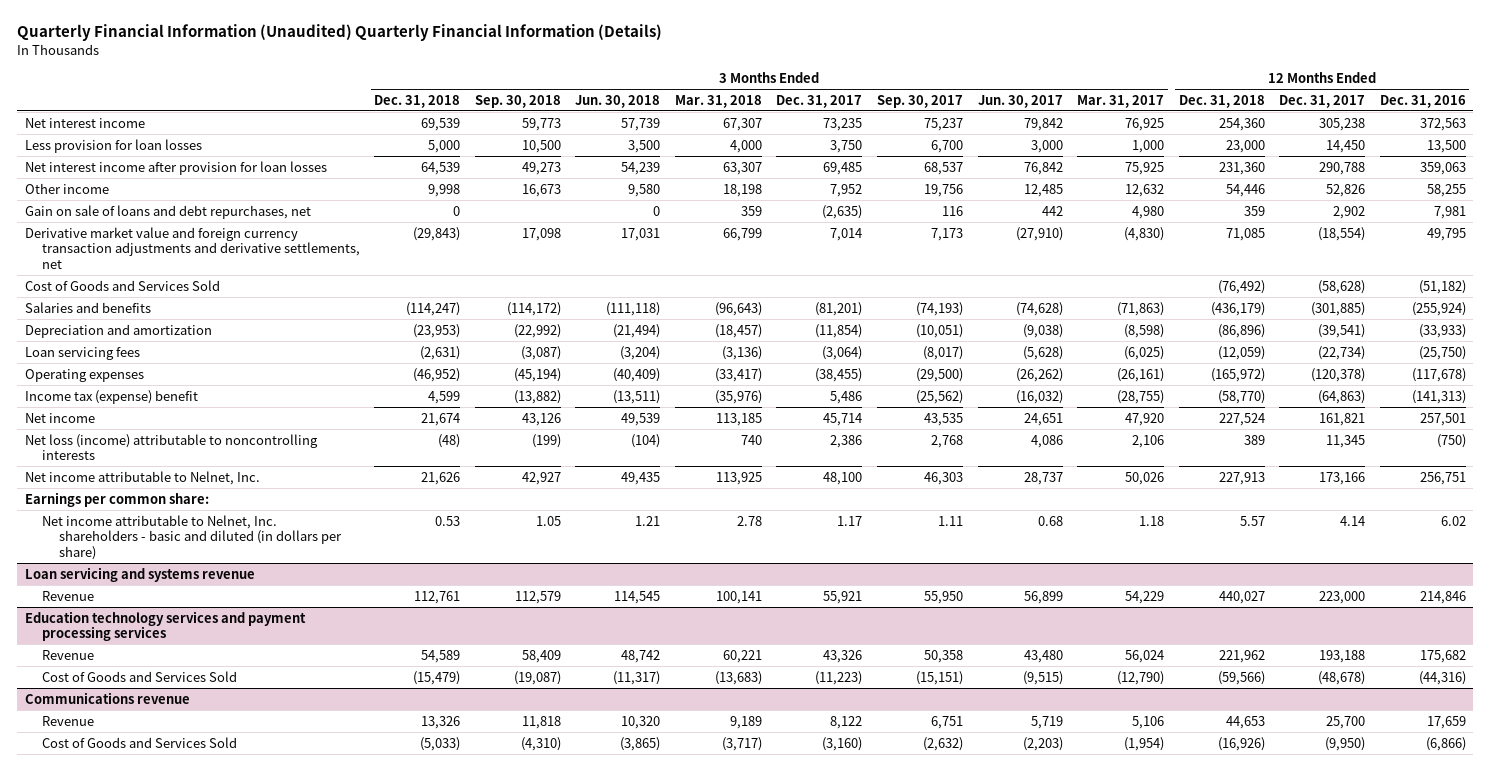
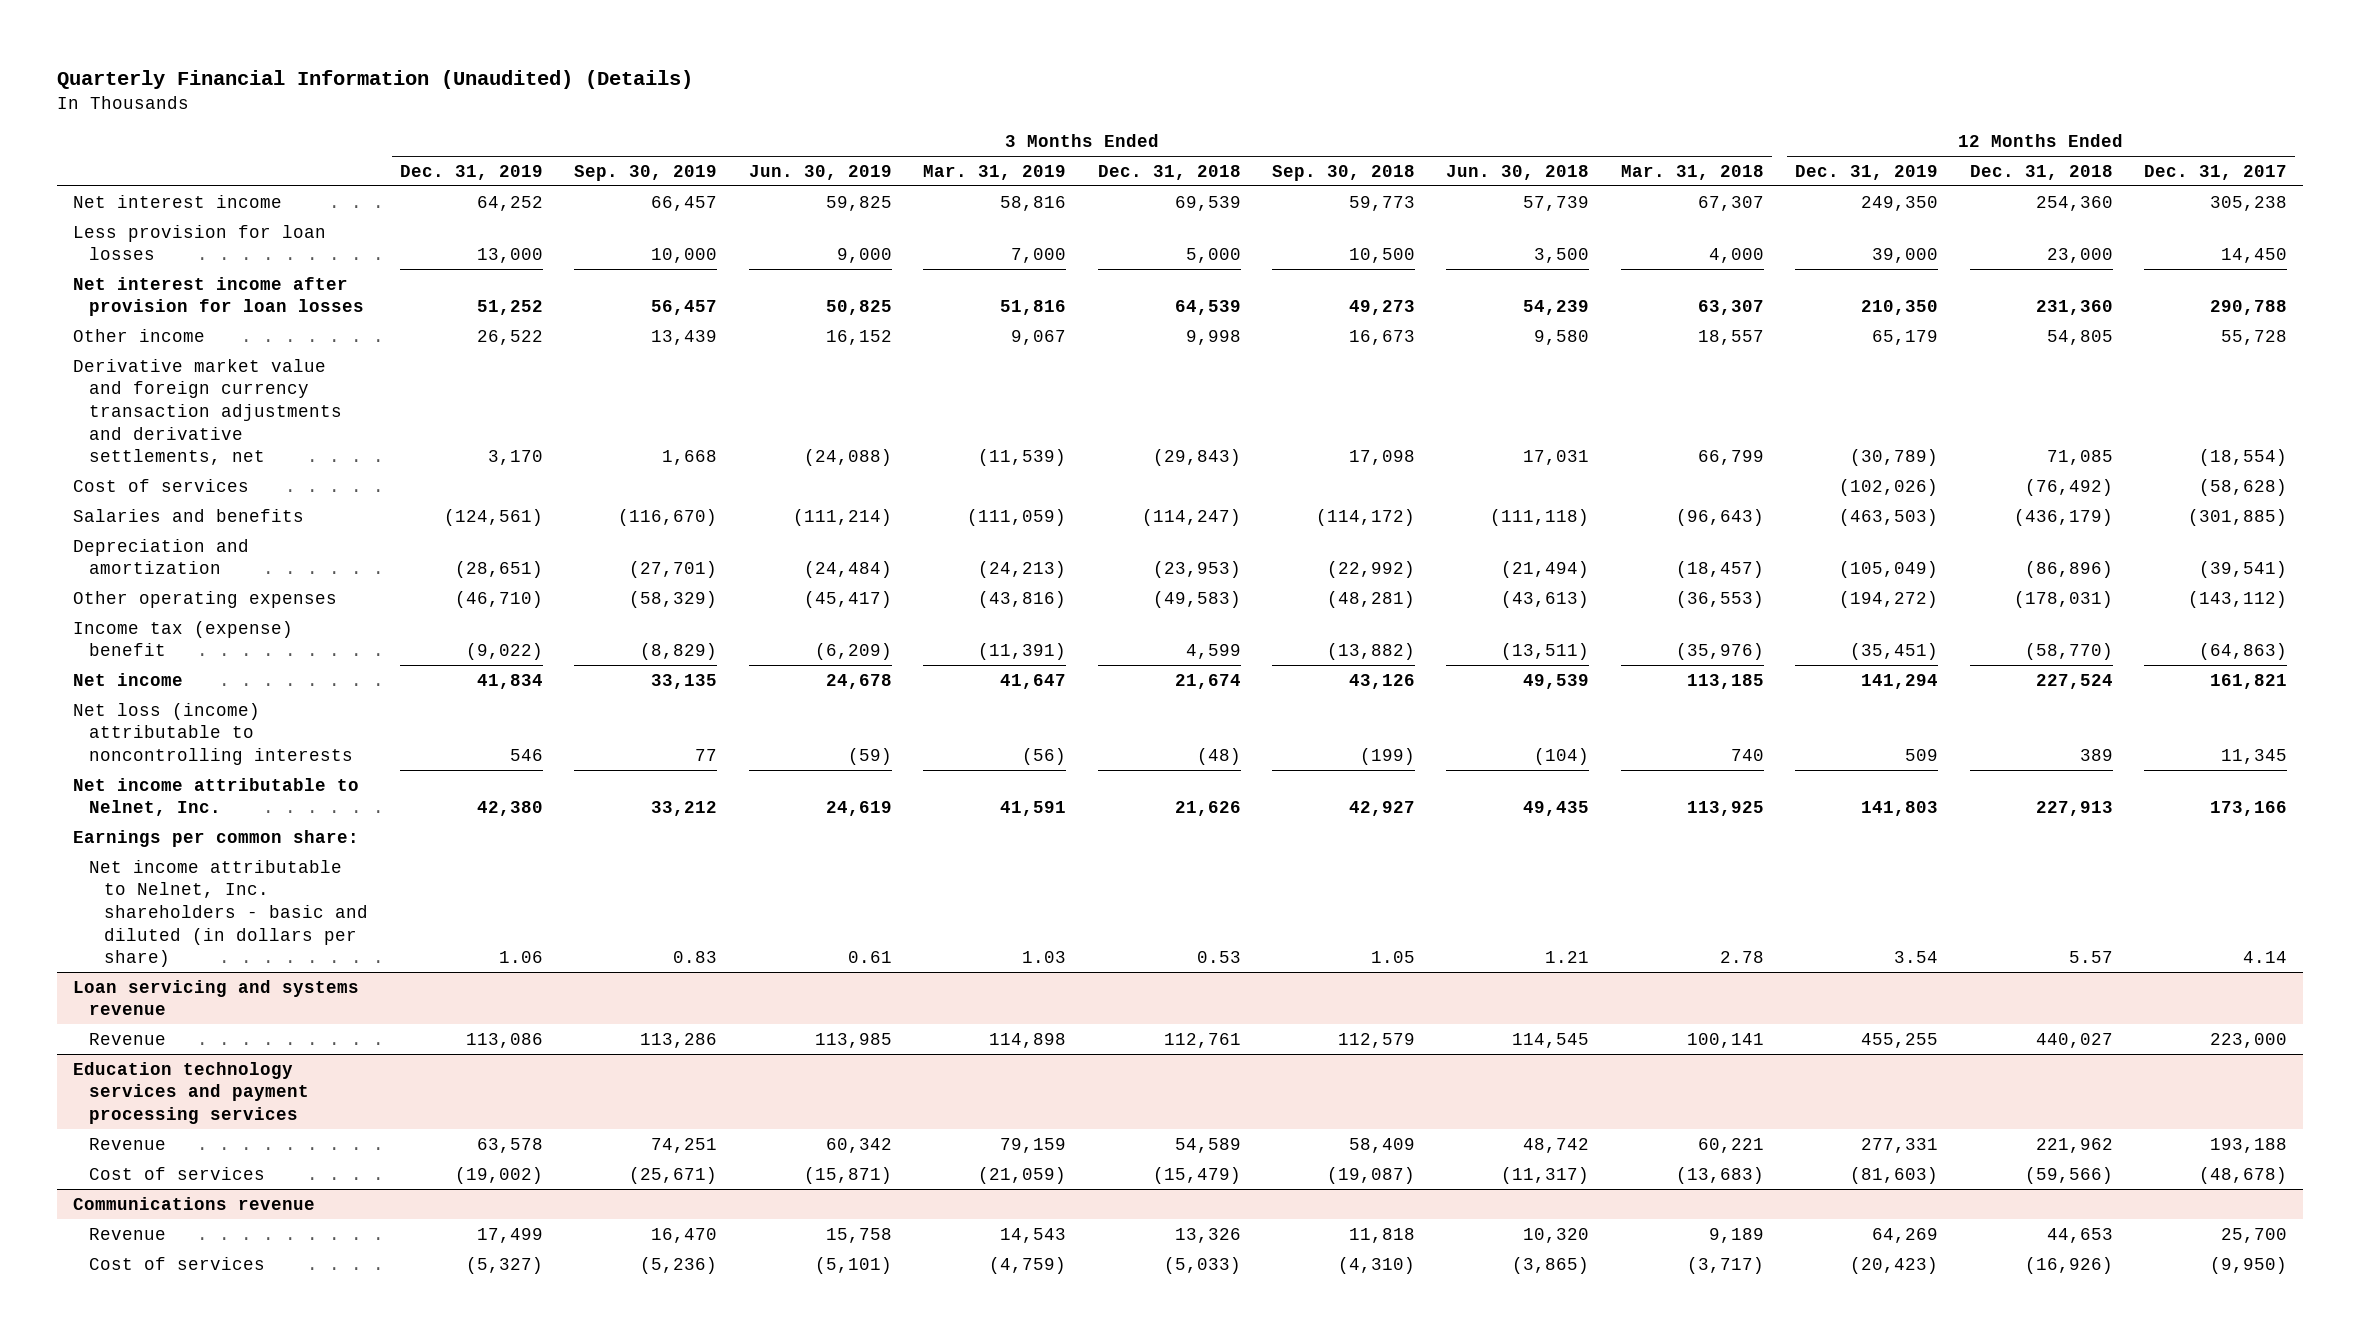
[17,24,663,42] Quarterly Financial Information (Unaudited) Quarterly Financial Information (Details) -> [57,69,694,89] Quarterly Financial Information (Unaudited) (Details)
[776,94,863,108] Dec. 31, 2017 -> none
[877,94,964,108] Sep. 30, 2017 -> none
[977,94,1063,108] Jun. 30, 2017 -> none
[1077,94,1165,108] Mar. 31, 2017 -> none
[1379,94,1466,108] Dec. 31, 2016 -> none
none -> [399,164,543,180] Dec. 31, 2019
none -> [574,164,718,181] Sep. 30, 2019
none -> [748,164,892,180] Jun. 30, 2019
none -> [923,164,1067,180] Mar. 31, 2019
none -> [1795,164,1939,180] Dec. 31, 2019
[24,204,311,219] Gain on sale of loans and debt repurchases, net -> none
[722,183,762,197] 18,198 -> [1697,329,1764,345] 18,557
[1225,183,1265,197] 54,446 -> [2046,329,2113,345] 54,805
[1326,183,1366,197] 52,826 -> [2221,329,2288,345] 55,728
[24,279,220,291] Cost of Goods and Services Sold -> [72,478,249,492] Cost of services
[24,346,140,360] Loan servicing fees -> none
[24,368,144,382] Operating expenses -> [72,590,337,608] Other operating expenses
[413,367,461,382] (46,952) -> [1152,590,1241,608] (49,583)
[513,367,561,382] (45,194) -> [1327,590,1416,608] (48,281)
[613,367,661,382] (40,409) -> [1501,590,1590,608] (43,613)
[714,367,762,382] (33,417) -> [1675,590,1764,608] (36,553)
[1210,367,1265,382] (165,972) -> [2013,590,2113,608] (178,031)
[1311,367,1366,382] (120,378) -> [2188,590,2288,608] (143,112)
[41,670,237,682] Cost of Goods and Services Sold -> [88,1166,265,1180] Cost of services
[41,736,237,748] Cost of Goods and Services Sold -> [88,1256,265,1270] Cost of services

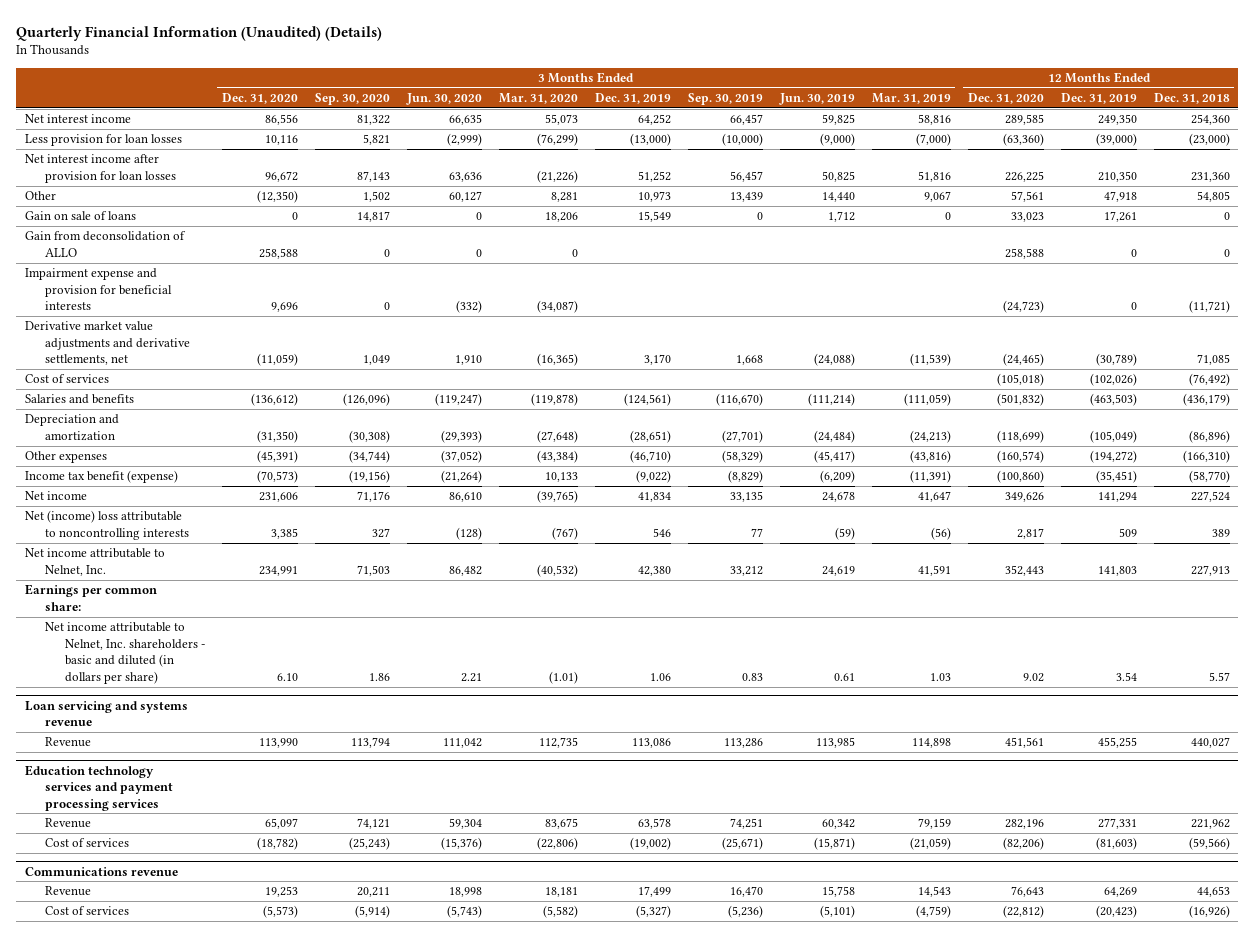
[1097,164,1241,180] Dec. 31, 2018 -> none
[1272,164,1416,181] Sep. 30, 2018 -> none
[1446,164,1590,180] Jun. 30, 2018 -> none
[1620,164,1764,180] Mar. 31, 2018 -> none
[2144,164,2288,180] Dec. 31, 2017 -> none
none -> [221,93,298,105] Dec. 31, 2020
none -> [314,93,390,106] Sep. 30, 2020
none -> [405,93,482,106] Jun. 30, 2020
none -> [498,93,578,105] Mar. 31, 2020
none -> [967,93,1044,105] Dec. 31, 2020
[476,248,543,264] 13,000 -> [629,133,671,147] (13,000)
[651,248,718,264] 10,000 -> [721,133,763,147] (10,000)
[836,248,892,264] 9,000 -> [819,133,855,147] (9,000)
[1011,248,1067,264] 7,000 -> [915,133,951,147] (7,000)
[1872,248,1939,264] 39,000 -> [1095,133,1137,147] (39,000)
[2046,248,2113,264] 23,000 -> [1188,133,1230,147] (23,000)
[72,328,205,342] Other income -> [24,191,56,201] Other
[476,329,543,345] 26,522 -> [637,191,671,203] 10,973
[825,329,892,345] 16,152 -> [821,192,855,203] 14,440
[1872,329,1939,345] 65,179 -> [1103,191,1137,203] 47,918
none -> [24,211,136,221] Gain on sale of loans
none -> [24,231,186,257] Gain from deconsolidation of ALLO
none -> [24,268,172,311] Impairment expense and provision for beneficial interests
[72,358,342,466] Derivative market value and foreign currency transaction adjustments and derivative settlements, net -> [24,321,190,366] Derivative market value adjustments and derivative settlements, net
[72,590,337,608] Other operating expenses -> [24,451,107,464] Other expenses
[2013,590,2113,608] (178,031) -> [1182,450,1230,464] (166,310)
[72,620,293,657] Income tax (expense) benefit -> [24,470,178,484] Income tax benefit (expense)
[72,702,353,766] Net loss (income) attributable to noncontrolling interests -> [24,510,189,540] Net (income) loss attributable to noncontrolling interests

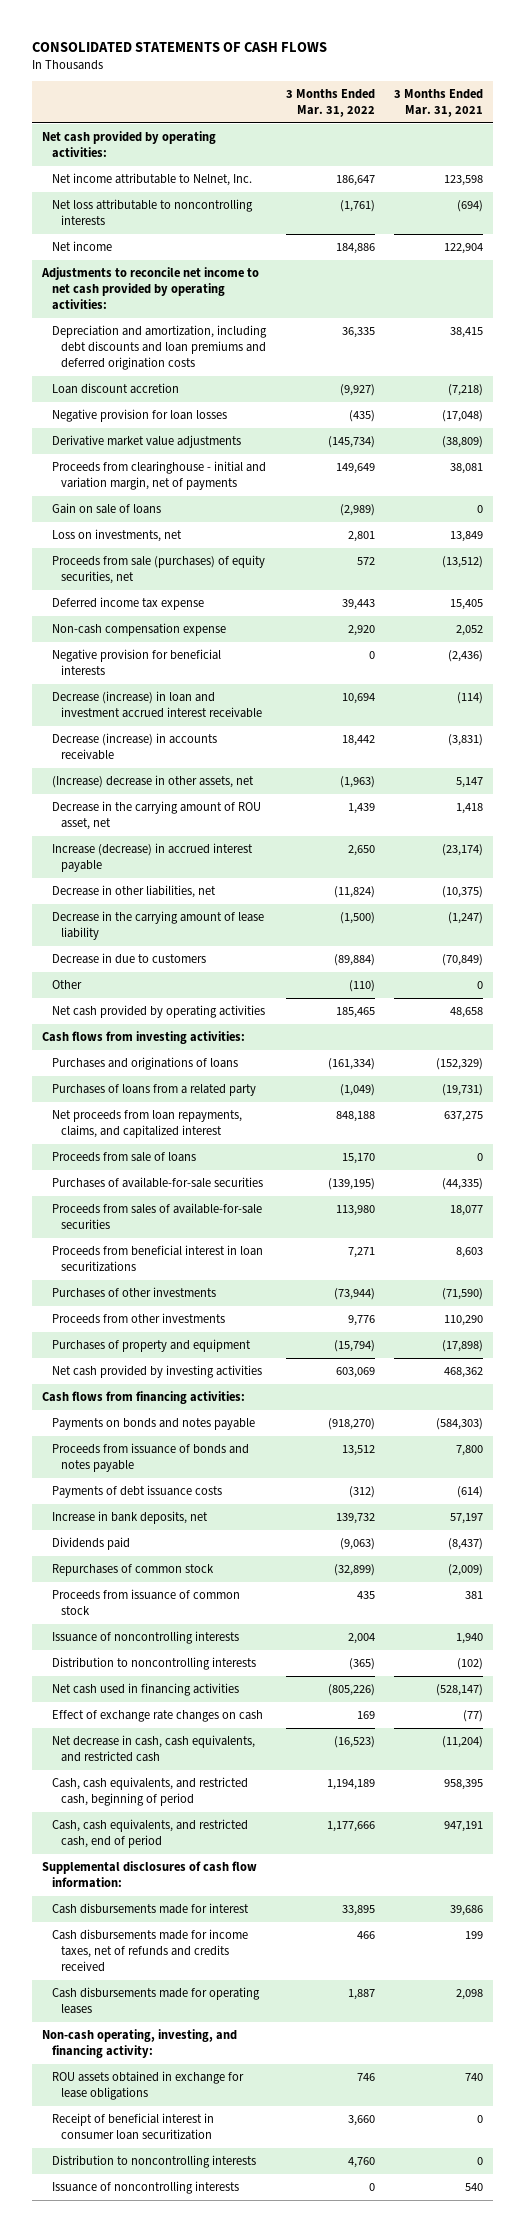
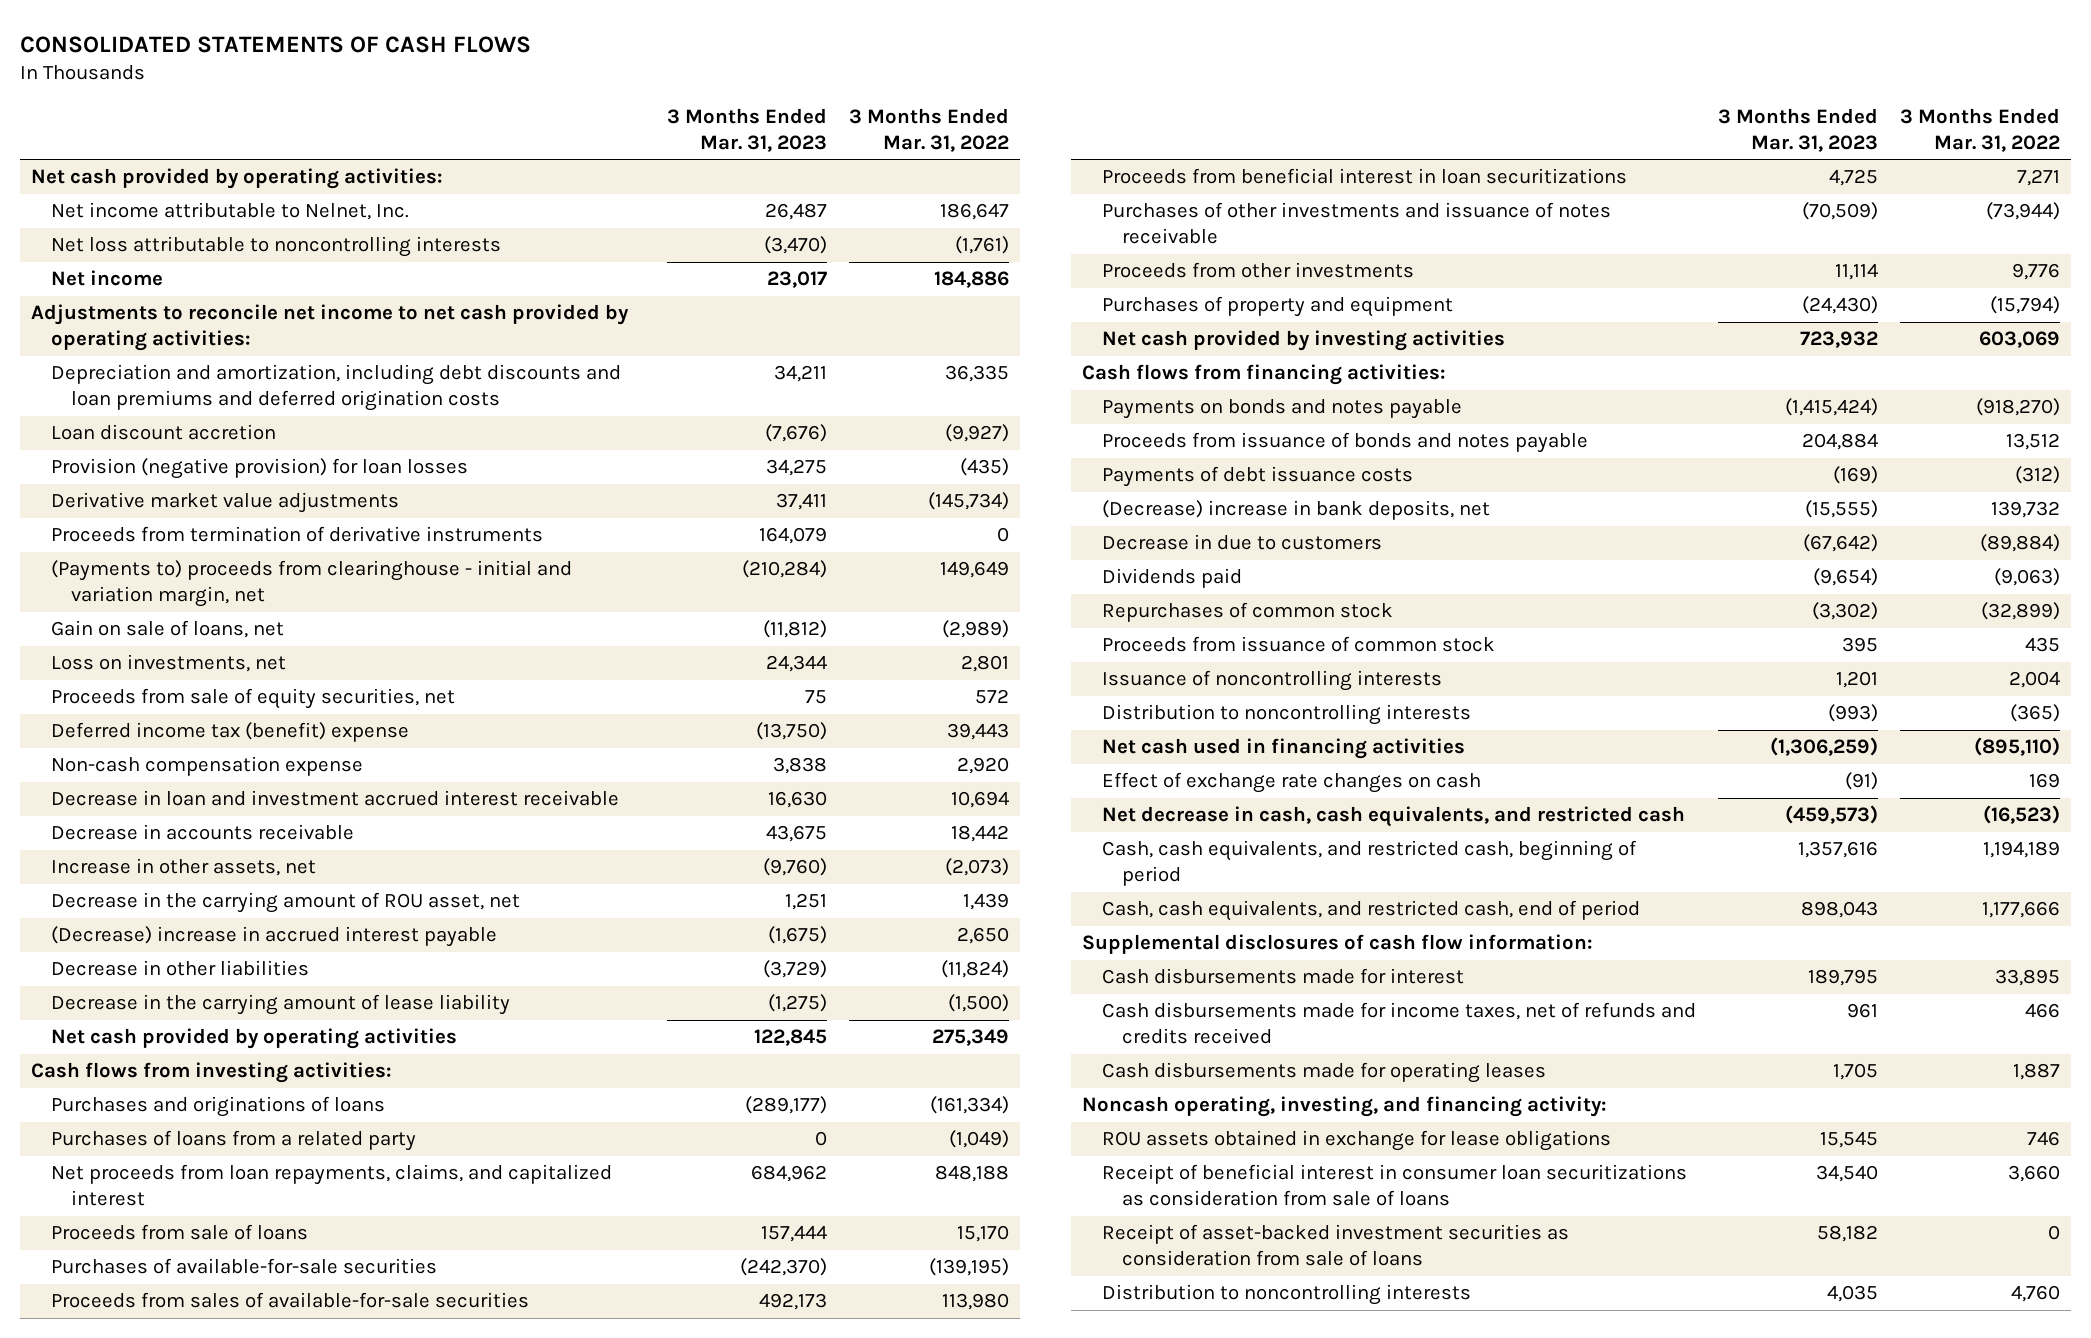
[394,88,484,117] 3 Months Ended Mar. 31, 2021 -> none
none -> [667,107,828,152] 3 Months Ended Mar. 31, 2023
[51,408,227,422] Negative provision for loan losses -> [51,458,469,480] Provision (negative provision) for loan losses
none -> [51,526,544,543] Proceeds from termination of derivative instruments
[51,460,266,490] Proceeds from clearinghouse - initial and variation margin, net of payments -> [51,560,573,608] (Payments to) proceeds from clearinghouse - initial and variation margin, net
[51,502,161,514] Gain on sale of loans -> [51,620,285,639] Gain on sale of loans, net
[51,554,265,584] Proceeds from sale (purchases) of equity securities, net -> [51,688,456,710] Proceeds from sale of equity securities, net
[51,596,204,610] Deferred income tax expense -> [51,722,410,743] Deferred income tax (benefit) expense
[51,648,221,675] Negative provision for beneficial interests -> none
[51,690,263,718] Decrease (increase) in loan and investment accrued interest receivable -> [51,790,620,807] Decrease in loan and investment accrued interest receivable
[51,732,217,760] Decrease (increase) in accounts receivable -> [51,824,355,841] Decrease in accounts receivable
[51,774,254,788] (Increase) decrease in other assets, net -> [51,858,317,877] Increase in other assets, net
[339,775,375,788] (1,963) -> [945,858,1010,877] (2,073)
[51,842,253,872] Increase (decrease) in accrued interest payable -> [51,926,498,948] (Decrease) increase in accrued interest payable
[51,884,216,898] Decrease in other liabilities, net -> [51,960,310,977] Decrease in other liabilities
[51,979,82,989] Other -> none
[335,1006,375,1018] 185,465 -> [932,1029,1010,1047] 275,349
[51,1286,216,1298] Purchases of other investments -> [1101,202,1611,245] Purchases of other investments and issuance of notes receivable
[51,1510,208,1524] Increase in bank deposits, net -> [1101,500,1490,521] (Decrease) increase in bank deposits, net
[51,952,206,964] Decrease in due to customers -> [1101,534,1382,551] Decrease in due to customers
[327,1683,375,1696] (805,226) -> [1973,737,2060,757] (895,110)
[42,2028,238,2058] Non-cash operating, investing, and financing activity: -> [1081,1096,1607,1118] Noncash operating, investing, and financing activity:
[51,2112,214,2140] Receipt of beneficial interest in consumer loan securitization -> [1101,1164,1687,1207] Receipt of beneficial interest in consumer loan securitizations as consideration from sale of loans
none -> [1101,1224,1569,1267] Receipt of asset-backed investment securities as consideration from sale of loans
[51,2180,239,2194] Issuance of noncontrolling interests -> none

